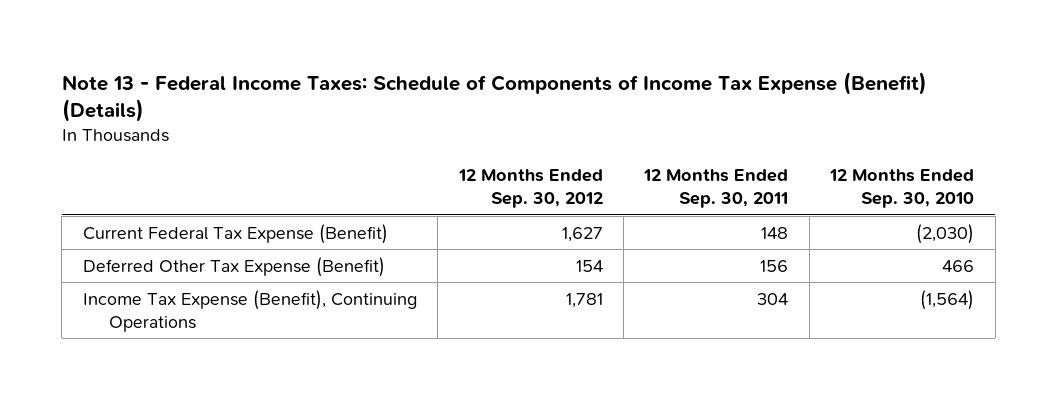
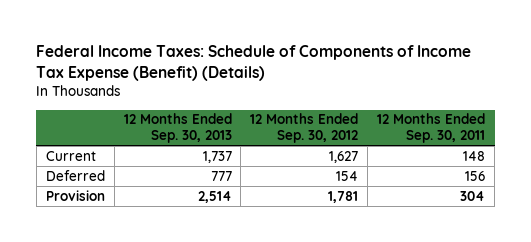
[61,71,927,123] Note 13 - Federal Income Taxes: Schedule of Components of Income Tax Expense (Benefit) (Details) -> [36,45,472,82] Federal Income Taxes: Schedule of Components of Income Tax Expense (Benefit) (Details)
[829,169,975,209] 12 Months Ended Sep. 30, 2010 -> none
none -> [123,113,232,144] 12 Months Ended Sep. 30, 2013
[82,223,388,244] Current Federal Tax Expense (Benefit) -> [45,150,96,161] Current
[82,256,385,277] Deferred Other Tax Expense (Benefit) -> [45,169,105,181] Deferred
[82,289,417,332] Income Tax Expense (Benefit), Continuing Operations -> [45,189,105,201] Provision

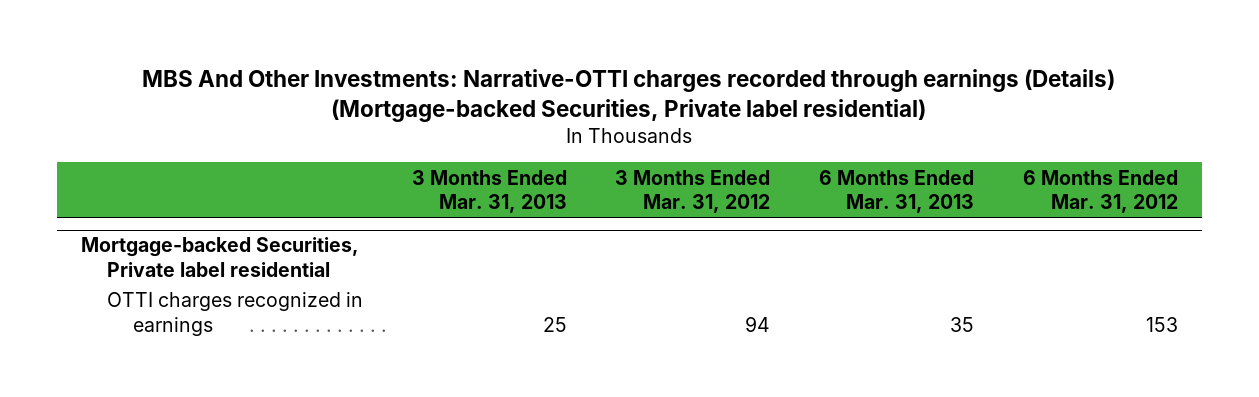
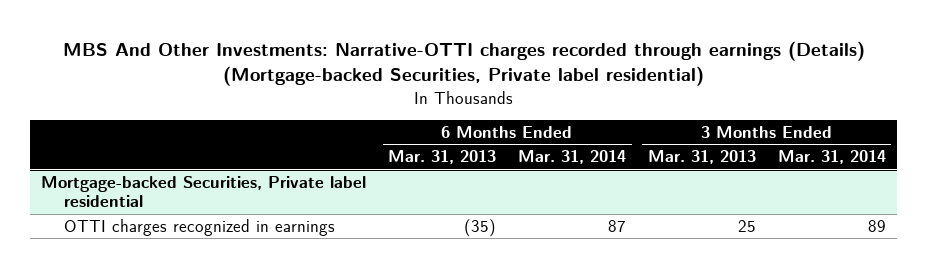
[615,169,771,214] 3 Months Ended Mar. 31, 2012 -> none
[1022,169,1178,214] 6 Months Ended Mar. 31, 2012 -> none
none -> [518,150,627,165] Mar. 31, 2014
none -> [777,150,886,165] Mar. 31, 2014
[950,316,975,332] 35 -> [464,218,497,237] (35)

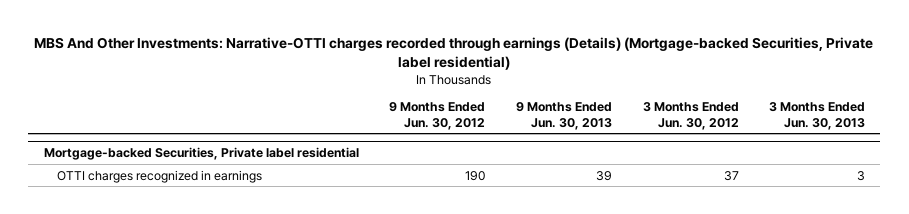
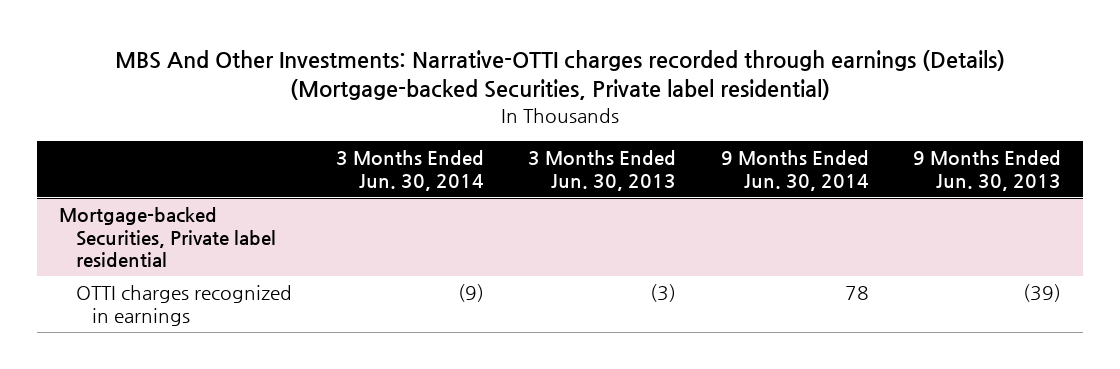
[389,102,486,130] 9 Months Ended Jun. 30, 2012 -> none
[642,102,739,130] 3 Months Ended Jun. 30, 2012 -> none
none -> [335,150,484,191] 3 Months Ended Jun. 30, 2014
none -> [720,150,869,191] 9 Months Ended Jun. 30, 2014
[595,170,612,181] 39 -> [1022,284,1061,303] (39)
[857,170,866,181] 3 -> [650,284,677,303] (3)

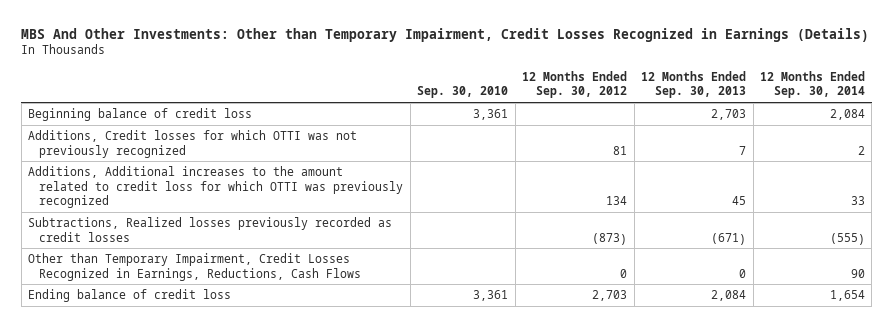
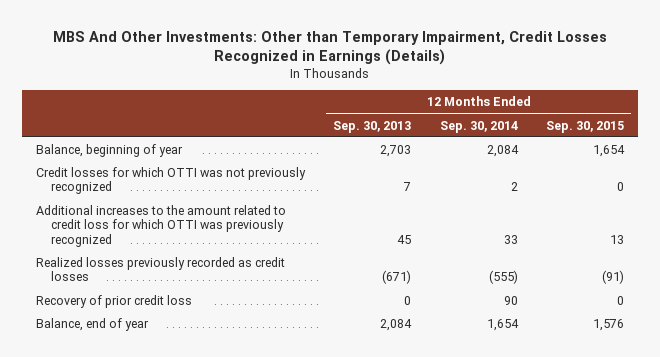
[417,86,509,99] Sep. 30, 2010 -> none
[522,70,628,99] 12 Months Ended Sep. 30, 2012 -> none
none -> [545,120,624,133] Sep. 30, 2015
[28,107,253,121] Beginning balance of credit loss -> [36,144,184,158] Balance, beginning of year
[28,129,358,158] Additions, Credit losses for which OTTI was not previously recognized -> [36,167,307,195] Credit losses for which OTTI was not previously recognized
[28,165,404,209] Additions, Additional increases to the amount related to credit loss for which OTTI was previously recognized -> [36,205,287,247] Additional increases to the amount related to credit loss for which OTTI was previously recognized
[28,216,393,242] Subtractions, Realized losses previously recorded as credit losses -> [36,257,286,282] Realized losses previously recorded as credit losses
[28,252,362,281] Other than Temporary Impairment, Credit Losses Recognized in Earnings, Reductions, Cash Flows -> [36,295,193,309] Recovery of prior credit loss
[28,288,232,302] Ending balance of credit loss -> [36,318,150,332] Balance, end of year

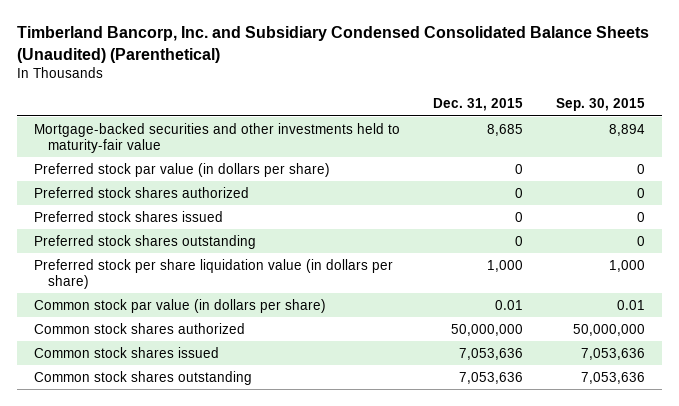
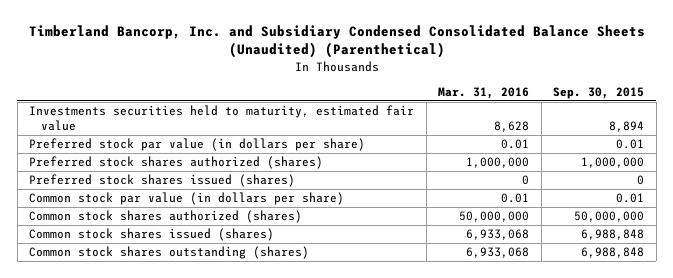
[432,98,523,112] Dec. 31, 2015 -> none
none -> [438,86,530,99] Mar. 31, 2016
[33,234,256,249] Preferred stock shares outstanding -> none
[33,258,393,289] Preferred stock per share liquidation value (in dollars per share) -> none
[33,122,400,153] Mortgage-backed securities and other investments held to maturity-fair value -> [29,105,415,132] Investments securities held to maturity, estimated fair value
[637,163,646,174] 0 -> [616,139,645,150] 0.01
[33,186,249,198] Preferred stock shares authorized -> [29,156,324,170] Preferred stock shares authorized (shares)
[637,187,646,198] 0 -> [581,157,645,169] 1,000,000
[33,210,223,222] Preferred stock shares issued -> [29,174,296,188] Preferred stock shares issued (shares)
[33,322,245,334] Common stock shares authorized -> [29,210,303,224] Common stock shares authorized (shares)
[33,346,219,358] Common stock shares issued -> [29,228,275,242] Common stock shares issued (shares)
[581,347,646,360] 7,053,636 -> [581,229,645,241] 6,988,848
[33,370,252,385] Common stock shares outstanding -> [29,246,310,260] Common stock shares outstanding (shares)
[581,371,646,384] 7,053,636 -> [581,247,645,259] 6,988,848

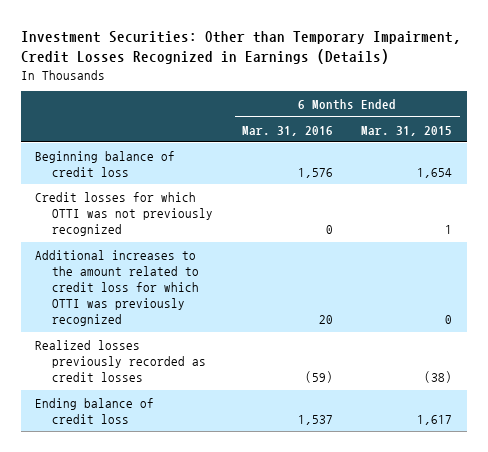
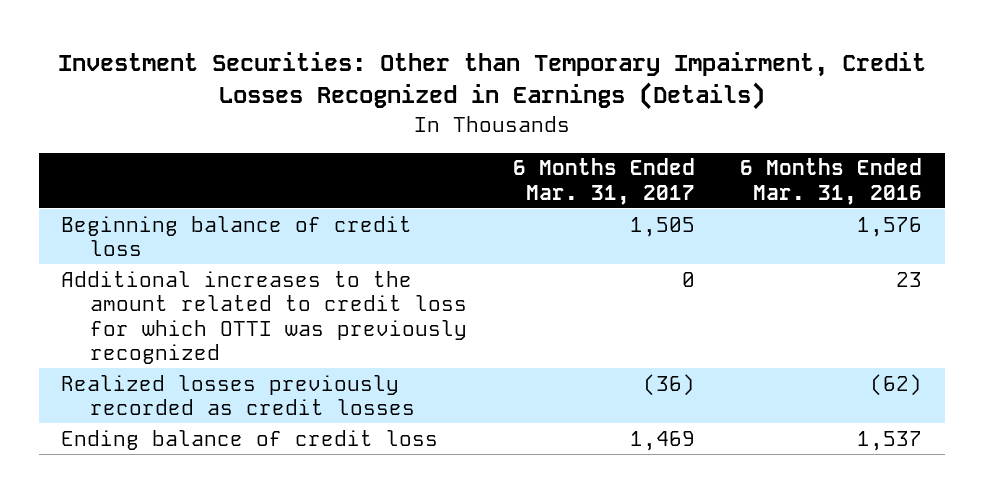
[361,125,453,136] Mar. 31, 2015 -> none
none -> [512,158,695,205] 6 Months Ended Mar. 31, 2017
[35,191,214,237] Credit losses for which OTTI was not previously recognized -> none
[318,315,333,325] 20 -> [896,271,923,287] 23
[304,371,333,384] (59) -> [870,373,923,396] (62)

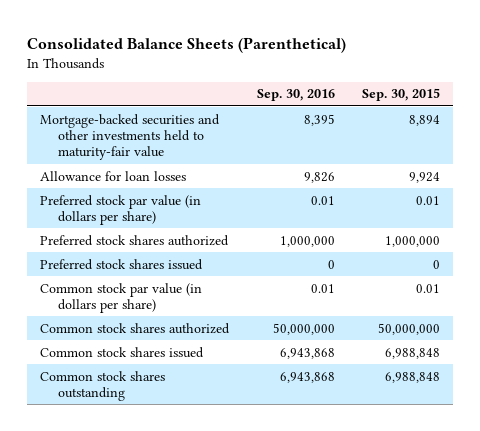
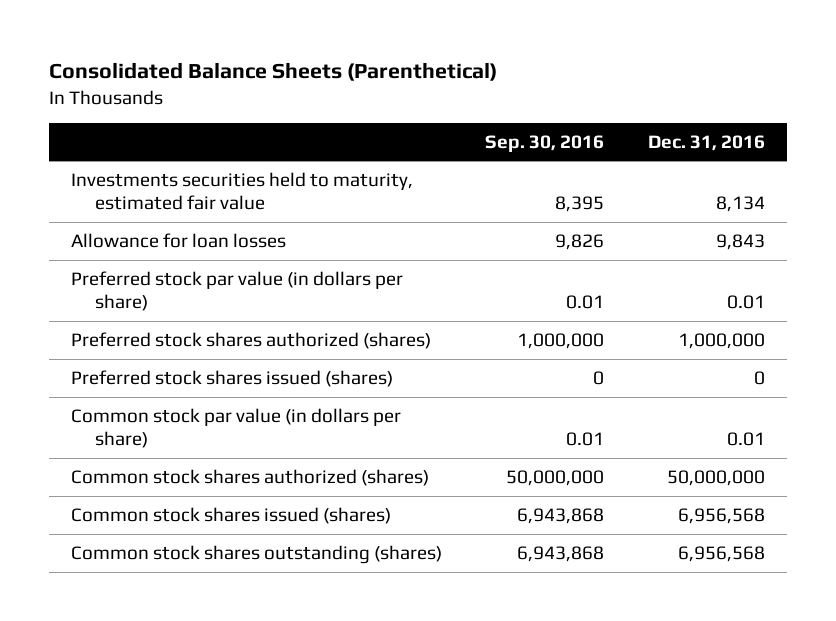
[361,88,440,102] Sep. 30, 2015 -> none
none -> [648,134,766,151] Dec. 31, 2016
[40,113,221,161] Mortgage-backed securities and other investments held to maturity-fair value -> [70,172,413,211] Investments securities held to maturity, estimated fair value
[40,234,230,246] Preferred stock shares authorized -> [70,332,431,350] Preferred stock shares authorized (shares)
[40,258,204,270] Preferred stock shares issued -> [70,370,393,388] Preferred stock shares issued (shares)
[40,322,231,334] Common stock shares authorized -> [70,469,429,487] Common stock shares authorized (shares)
[40,346,205,358] Common stock shares issued -> [70,507,391,525] Common stock shares issued (shares)
[40,370,166,401] Common stock shares outstanding -> [70,545,442,565] Common stock shares outstanding (shares)

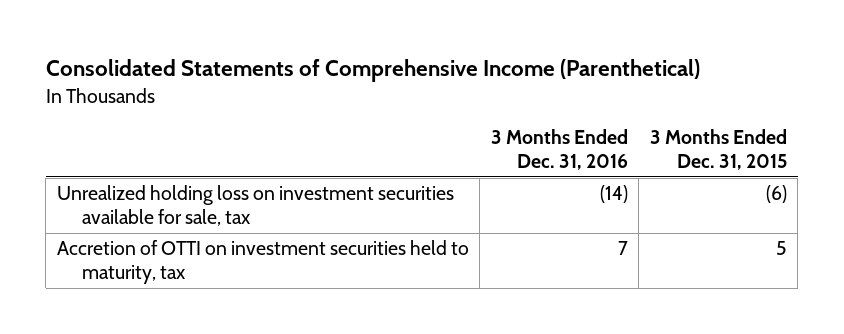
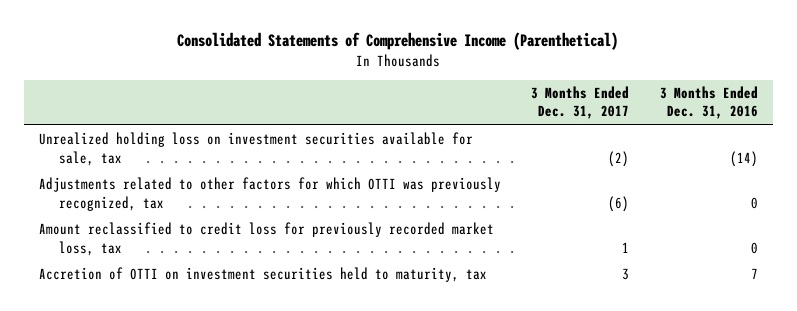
[649,129,787,171] 3 Months Ended Dec. 31, 2015 -> none
none -> [531,85,630,120] 3 Months Ended Dec. 31, 2017
none -> [38,177,501,211] Adjustments related to other factors for which OTTI was previously recognized, tax
none -> [38,222,494,256] Amount reclassified to credit loss for previously recorded market loss, tax

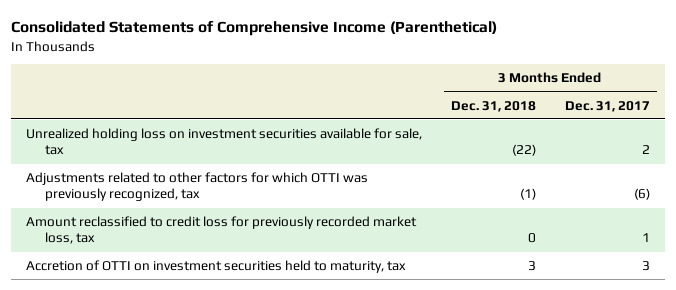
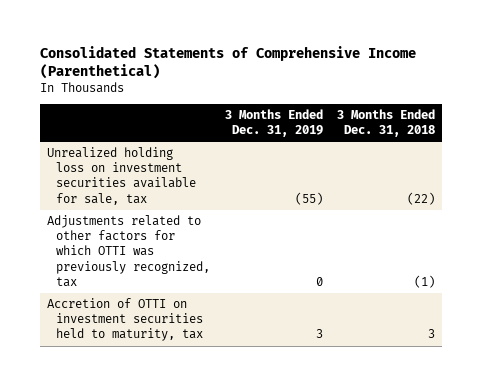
[565,100,651,112] Dec. 31, 2017 -> none
none -> [224,109,323,138] 3 Months Ended Dec. 31, 2019
[25,216,417,245] Amount reclassified to credit loss for previously recorded market loss, tax -> none

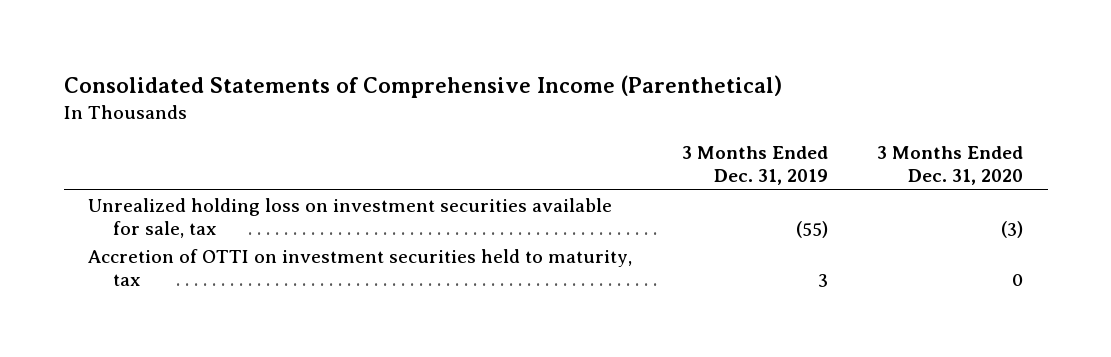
[337,109,436,138] 3 Months Ended Dec. 31, 2018 -> none
none -> [877,146,1024,186] 3 Months Ended Dec. 31, 2020
[47,215,211,287] Adjustments related to other factors for which OTTI was previously recognized, tax -> none

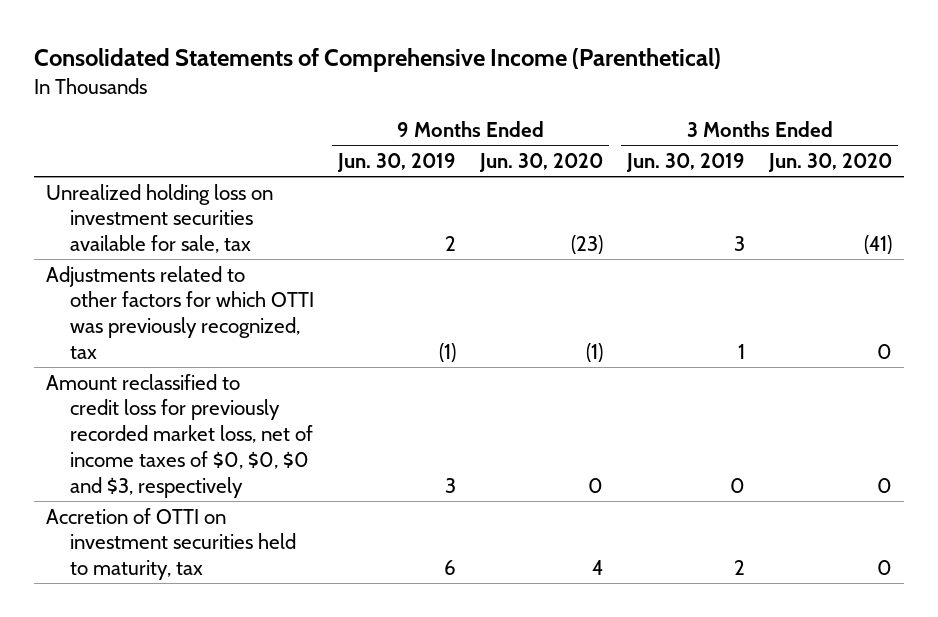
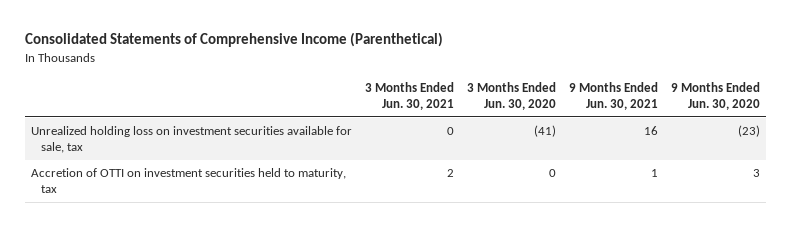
[337,153,457,173] Jun. 30, 2019 -> none
[626,153,746,173] Jun. 30, 2019 -> none
none -> [365,81,455,110] 3 Months Ended Jun. 30, 2021
none -> [569,81,659,110] 9 Months Ended Jun. 30, 2021
[46,265,314,360] Adjustments related to other factors for which OTTI was previously recognized, tax -> none
[46,373,313,498] Amount reclassified to credit loss for previously recorded market loss, net of income taxes of $0, $0, $0 and $3, respectively -> none
[592,560,604,576] 4 -> [753,169,761,178] 3

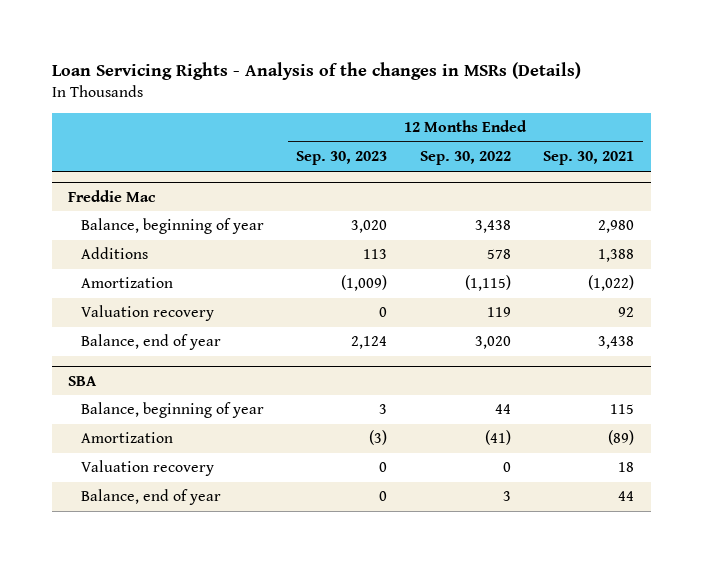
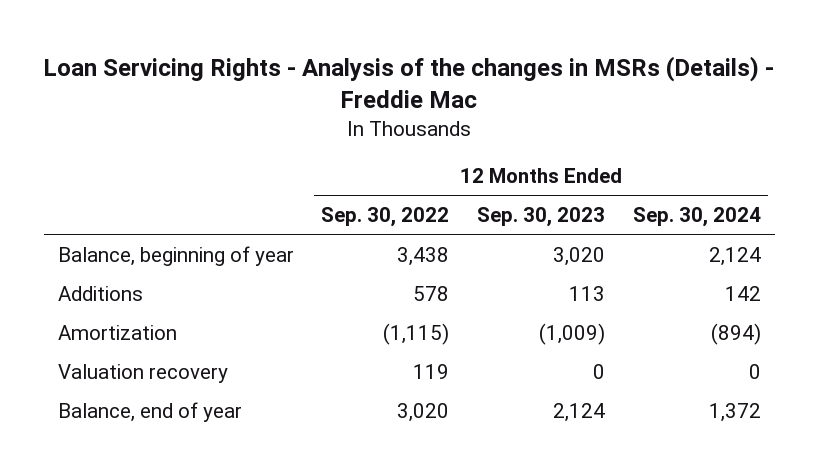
[51,61,581,80] Loan Servicing Rights - Analysis of the changes in MSRs (Details) -> [43,55,775,108] Loan Servicing Rights - Analysis of the changes in MSRs (Details) - Freddie Mac
[543,151,635,166] Sep. 30, 2021 -> none
none -> [633,207,762,228] Sep. 30, 2024
[67,189,156,202] Freddie Mac -> none
[67,375,97,386] SBA -> none
[80,402,264,419] Balance, beginning of year -> none
[80,432,173,444] Amortization -> none
[80,460,214,477] Valuation recovery -> none
[80,489,221,506] Balance, end of year -> none

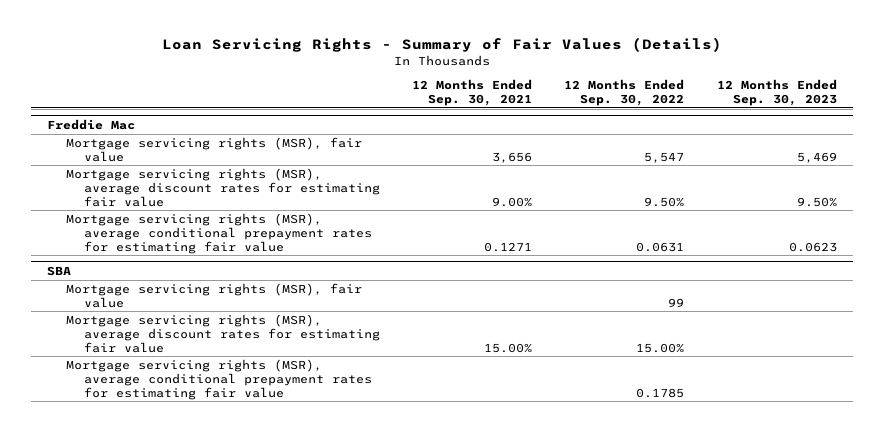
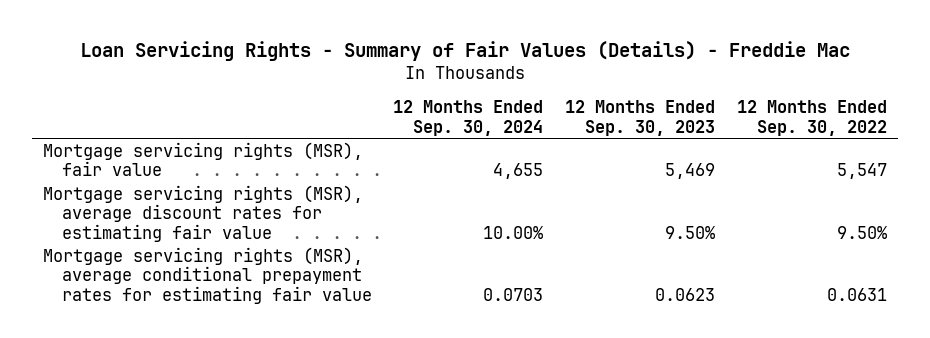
[161,37,722,53] Loan Servicing Rights - Summary of Fair Values (Details) -> [79,41,850,62] Loan Servicing Rights - Summary of Fair Values (Details) - Freddie Mac
[412,79,533,107] 12 Months Ended Sep. 30, 2021 -> none
none -> [393,100,544,136] 12 Months Ended Sep. 30, 2024
[47,118,136,130] Freddie Mac -> none
[47,265,72,276] SBA -> none
[65,282,362,308] Mortgage servicing rights (MSR), fair value -> none
[65,313,380,353] Mortgage servicing rights (MSR), average discount rates for estimating fair value -> none
[65,358,372,400] Mortgage servicing rights (MSR), average conditional prepayment rates for estimating fair value -> none

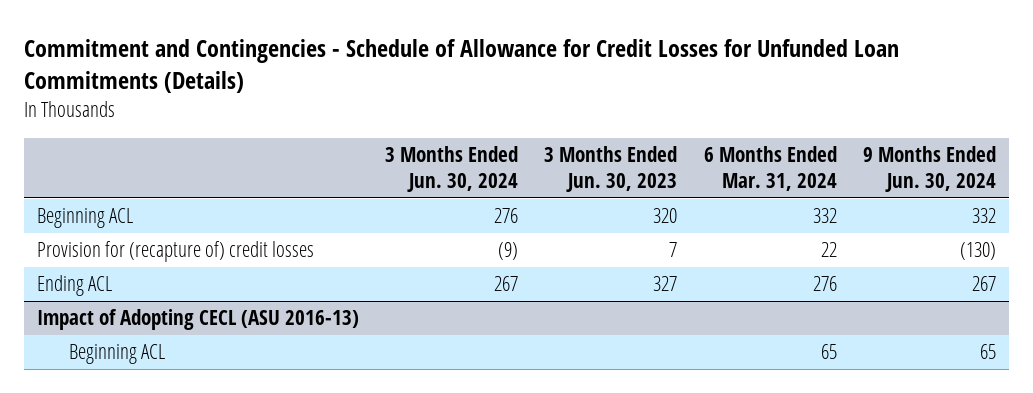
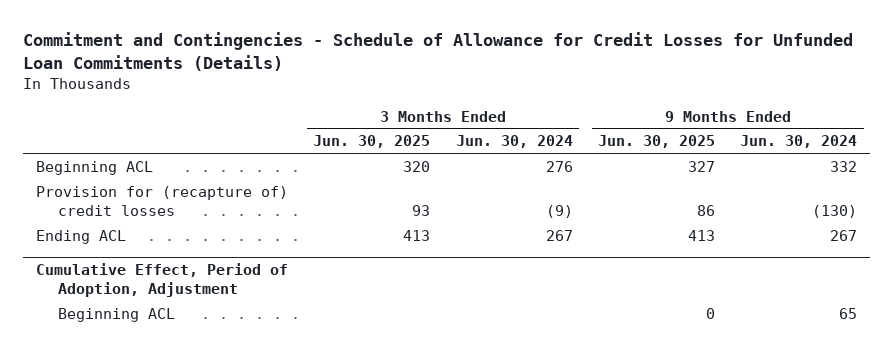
[544,146,678,193] 3 Months Ended Jun. 30, 2023 -> none
[703,146,837,192] 6 Months Ended Mar. 31, 2024 -> none
none -> [313,135,431,149] Jun. 30, 2025
none -> [597,135,715,149] Jun. 30, 2025
[37,309,360,331] Impact of Adopting CECL (ASU 2016-13) -> [35,263,288,298] Cumulative Effect, Period of Adoption, Adjustment

